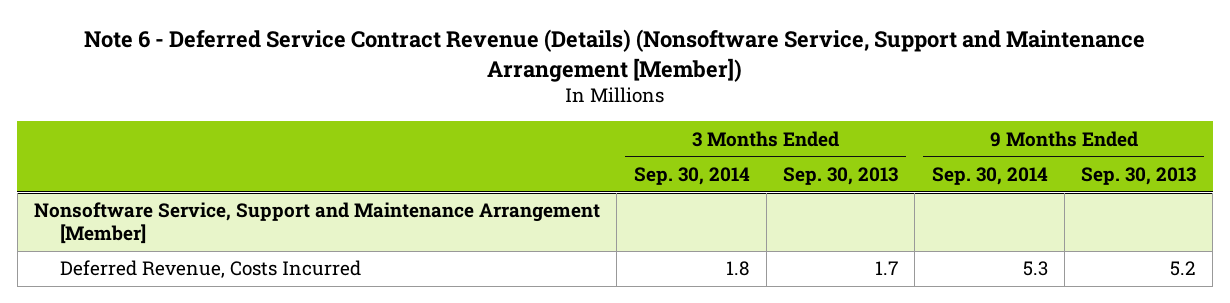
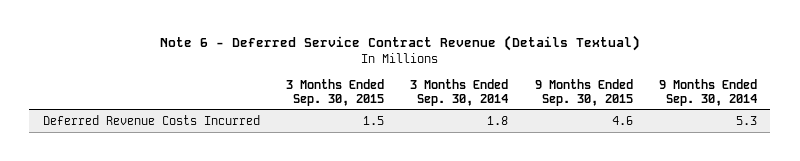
[84,29,1146,82] Note 6 - Deferred Service Contract Revenue (Details) (Nonsoftware Service, Support and Maintenance Arrangement [Member]) -> [159,35,640,52] Note 6 - Deferred Service Contract Revenue (Details Textual)
[783,167,899,186] Sep. 30, 2013 -> none
[1081,167,1197,186] Sep. 30, 2013 -> none
none -> [285,78,384,106] 3 Months Ended Sep. 30, 2015
none -> [534,78,633,106] 9 Months Ended Sep. 30, 2015
[34,202,601,245] Nonsoftware Service, Support and Maintenance Arrangement [Member] -> none
[60,260,362,279] Deferred Revenue, Costs Incurred -> [42,114,260,125] Deferred Revenue Costs Incurred

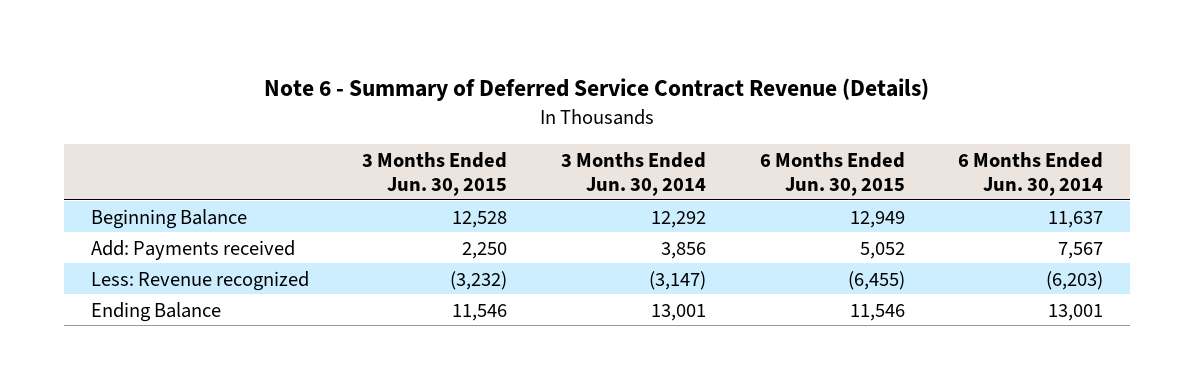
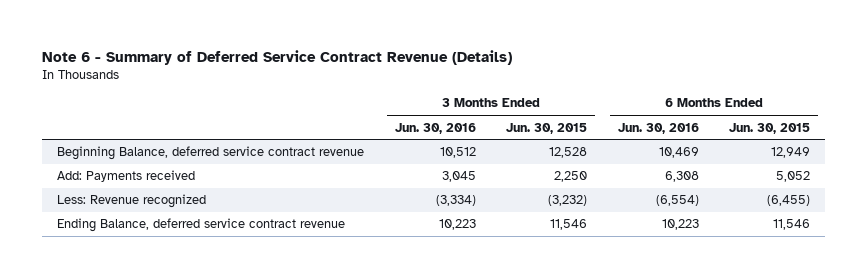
[560,151,706,196] 3 Months Ended Jun. 30, 2014 -> none
[958,151,1104,196] 6 Months Ended Jun. 30, 2014 -> none
none -> [394,122,476,134] Jun. 30, 2016
none -> [617,122,699,134] Jun. 30, 2016
[90,208,247,229] Beginning Balance -> [57,146,365,161] Beginning Balance, deferred service contract revenue
[90,301,221,322] Ending Balance -> [57,218,346,233] Ending Balance, deferred service contract revenue

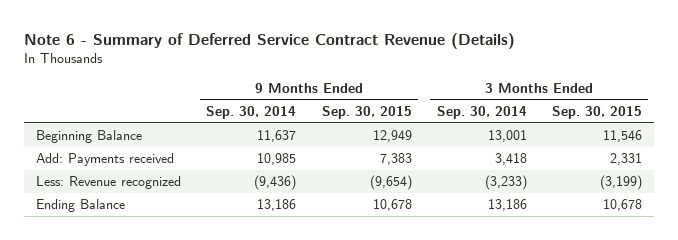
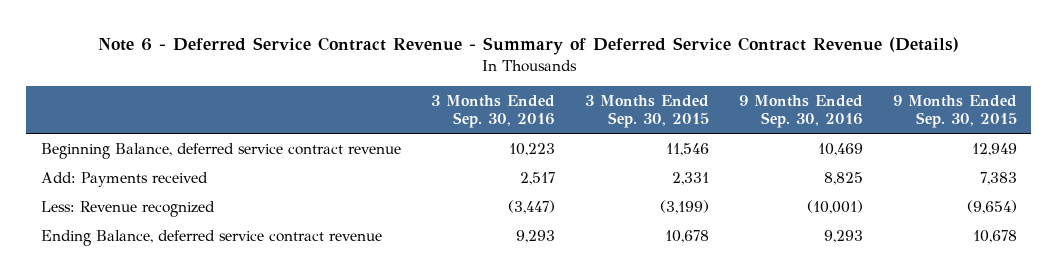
[23,32,515,49] Note 6 - Summary of Deferred Service Contract Revenue (Details) -> [97,37,959,56] Note 6 - Deferred Service Contract Revenue - Summary of Deferred Service Contract Revenue (Details)
[206,105,297,119] Sep. 30, 2014 -> none
[436,105,527,119] Sep. 30, 2014 -> none
none -> [431,94,556,129] 3 Months Ended Sep. 30, 2016
none -> [738,94,863,129] 9 Months Ended Sep. 30, 2016
[36,130,143,144] Beginning Balance -> [41,142,402,159] Beginning Balance, deferred service contract revenue
[36,199,126,213] Ending Balance -> [41,229,383,246] Ending Balance, deferred service contract revenue

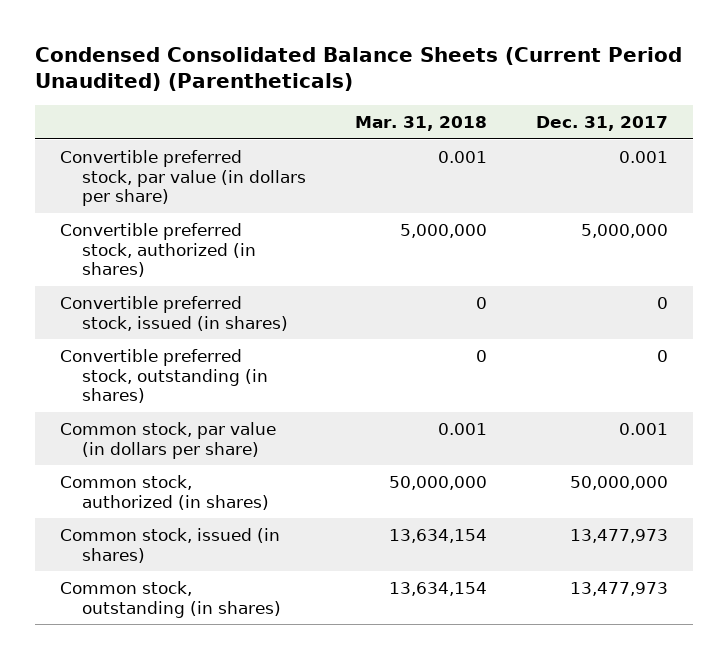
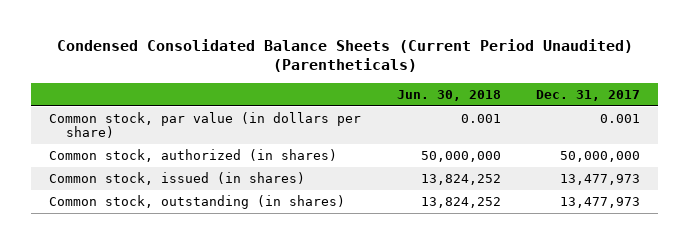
[355,116,488,132] Mar. 31, 2018 -> none
none -> [396,89,501,101] Jun. 30, 2018
[59,149,307,207] Convertible preferred stock, par value (in dollars per share) -> none
[59,222,257,278] Convertible preferred stock, authorized (in shares) -> none
[59,295,289,331] Convertible preferred stock, issued (in shares) -> none
[59,348,269,404] Convertible preferred stock, outstanding (in shares) -> none

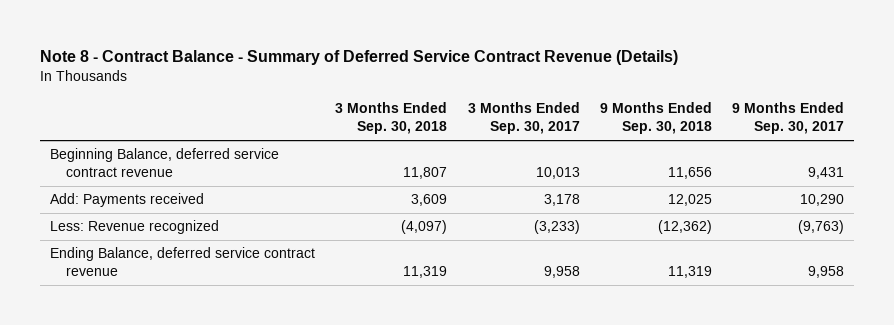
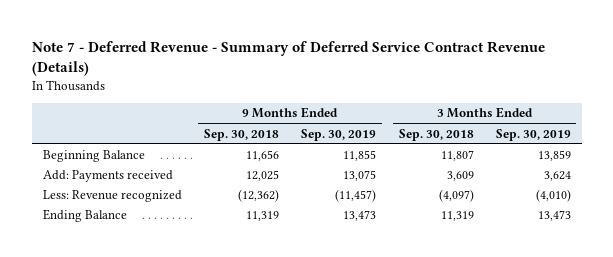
[40,49,679,65] Note 8 - Contract Balance - Summary of Deferred Service Contract Revenue (Details) -> [31,40,545,77] Note 7 - Deferred Revenue - Summary of Deferred Service Contract Revenue (Details)
[467,102,580,135] 3 Months Ended Sep. 30, 2017 -> none
[731,102,844,135] 9 Months Ended Sep. 30, 2017 -> none
none -> [301,128,377,141] Sep. 30, 2019
none -> [495,128,571,141] Sep. 30, 2019
[50,148,280,178] Beginning Balance, deferred service contract revenue -> [42,150,145,163] Beginning Balance
[50,247,316,277] Ending Balance, deferred service contract revenue -> [42,209,127,223] Ending Balance

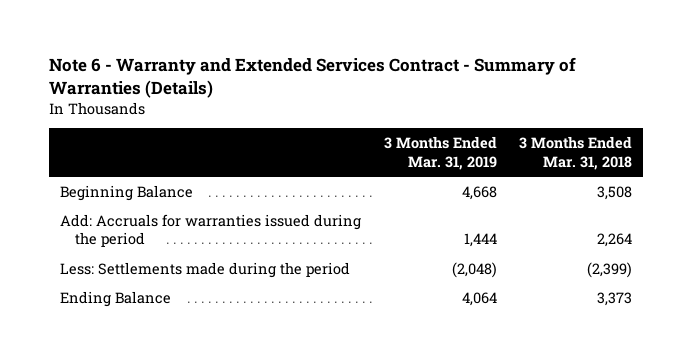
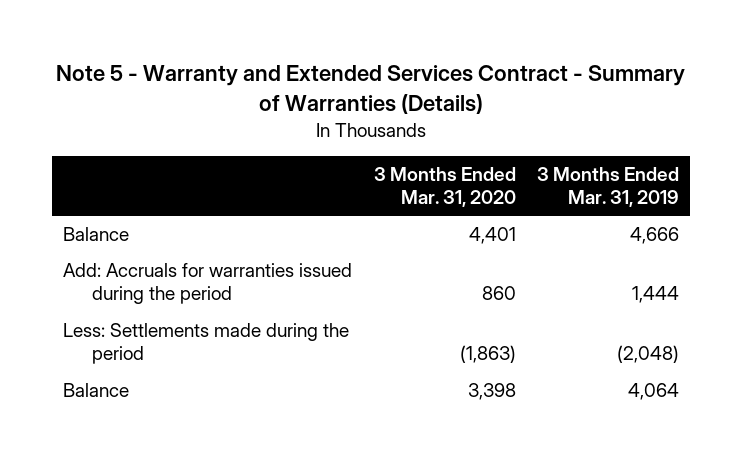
[48,57,576,99] Note 6 - Warranty and Extended Services Contract - Summary of Warranties (Details) -> [56,65,686,114] Note 5 - Warranty and Extended Services Contract - Summary of Warranties (Details)
[519,136,633,170] 3 Months Ended Mar. 31, 2018 -> none
none -> [373,166,516,208] 3 Months Ended Mar. 31, 2020
[60,184,194,201] Beginning Balance -> [62,226,129,241] Balance
[461,185,497,200] 4,668 -> [630,226,680,244] 4,666
[60,290,172,307] Ending Balance -> [62,382,129,397] Balance

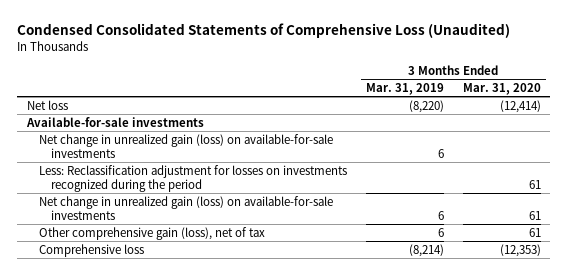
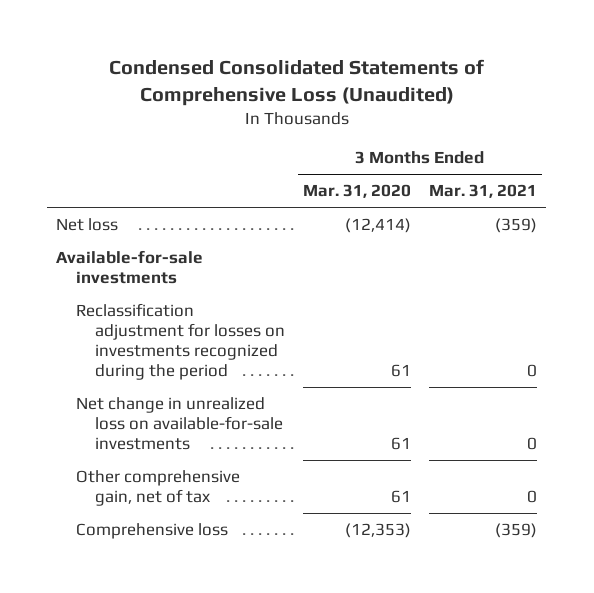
[365,82,444,95] Mar. 31, 2019 -> none
none -> [429,184,538,199] Mar. 31, 2021
[38,133,333,158] Net change in unrealized gain (loss) on available-for-sale investments -> none
[38,164,347,192] Less: Reclassification adjustment for losses on investments recognized during the period -> [75,303,285,381] Reclassification adjustment for losses on investments recognized during the period
[38,195,333,220] Net change in unrealized gain (loss) on available-for-sale investments -> [75,397,283,451] Net change in unrealized loss on available-for-sale investments
[38,226,265,240] Other comprehensive gain (loss), net of tax -> [75,470,240,507] Other comprehensive gain, net of tax

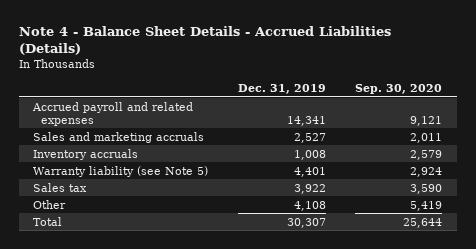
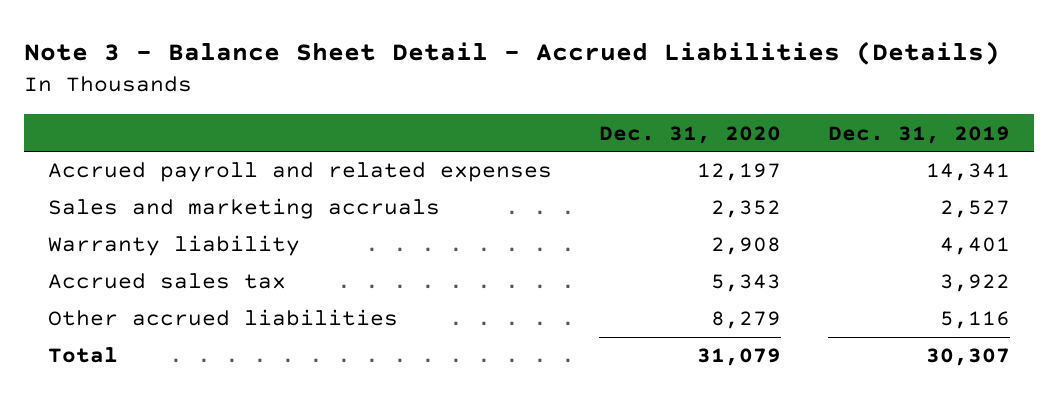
[18,25,391,56] Note 4 - Balance Sheet Details - Accrued Liabilities (Details) -> [23,40,1000,65] Note 3 - Balance Sheet Detail - Accrued Liabilities (Details)
[355,83,443,94] Sep. 30, 2020 -> none
none -> [598,125,781,144] Dec. 31, 2020
[33,148,139,160] Inventory accruals -> none
[33,165,209,177] Warranty liability (see Note 5) -> [47,235,300,257] Warranty liability
[33,182,88,192] Sales tax -> [47,273,286,290] Accrued sales tax
[33,199,67,209] Other -> [47,309,398,327] Other accrued liabilities
[293,200,326,211] 4,108 -> [940,311,1011,330] 5,116

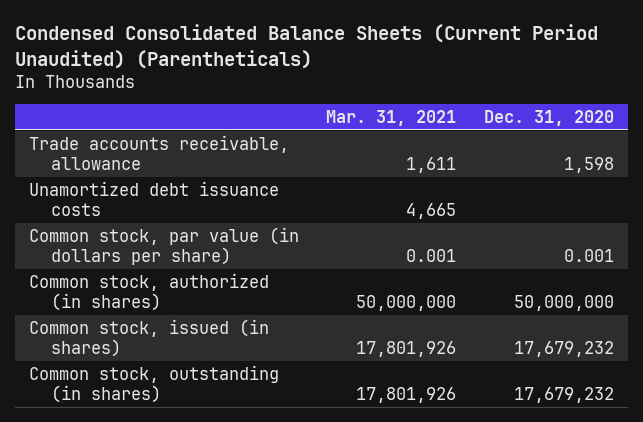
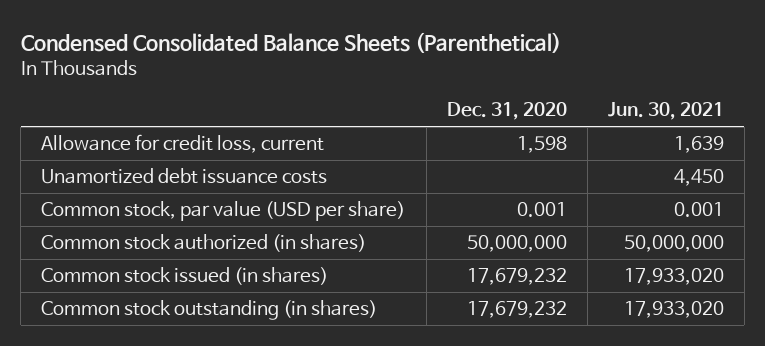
[14,24,598,69] Condensed Consolidated Balance Sheets (Current Period Unaudited) (Parentheticals) -> [20,31,561,53] Condensed Consolidated Balance Sheets (Parenthetical)
[326,109,457,126] Mar. 31, 2021 -> none
none -> [607,102,724,121] Jun. 30, 2021
[28,134,289,171] Trade accounts receivable, allowance -> [41,134,325,154] Allowance for credit loss, current
[28,226,299,266] Common stock, par value (in dollars per share) -> [41,201,406,222] Common stock, par value (USD per share)
[28,272,269,312] Common stock, authorized (in shares) -> [41,234,367,253] Common stock authorized (in shares)
[28,318,269,358] Common stock, issued (in shares) -> [41,267,329,286] Common stock issued (in shares)
[28,364,279,404] Common stock, outstanding (in shares) -> [41,300,378,321] Common stock outstanding (in shares)

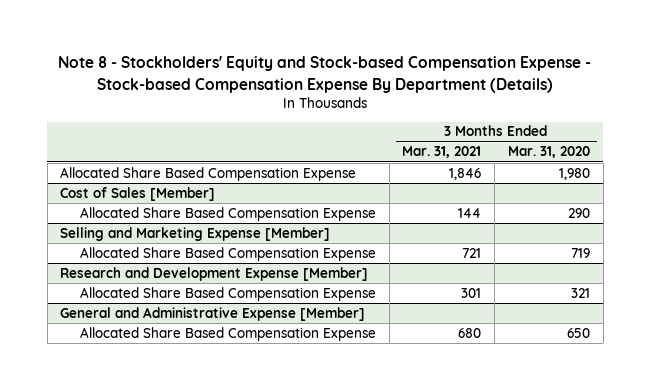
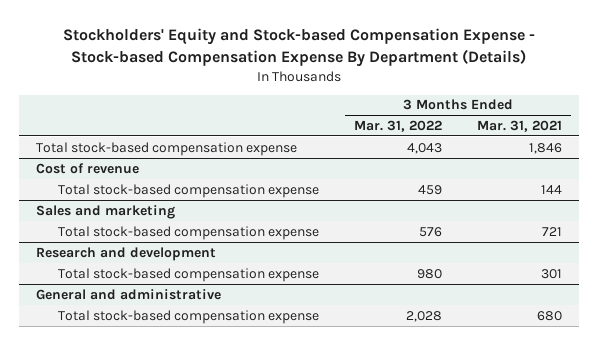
[58,56,592,93] Note 8 - Stockholders' Equity and Stock-based Compensation Expense - Stock-based Compensation Expense By Department (Details) -> [63,28,536,68] Stockholders' Equity and Stock-based Compensation Expense - Stock-based Compensation Expense By Department (Details)
[508,146,591,159] Mar. 31, 2020 -> none
none -> [354,120,443,133] Mar. 31, 2022
[60,166,357,181] Allocated Share Based Compensation Expense -> [36,141,298,156] Total stock-based compensation expense
[60,186,216,201] Cost of Sales [Member] -> [36,162,140,174] Cost of revenue
[79,206,376,221] Allocated Share Based Compensation Expense -> [58,183,320,198] Total stock-based compensation expense
[60,226,331,241] Selling and Marketing Expense [Member] -> [36,204,176,219] Sales and marketing
[79,246,376,261] Allocated Share Based Compensation Expense -> [58,225,320,240] Total stock-based compensation expense
[60,266,369,281] Research and Development Expense [Member] -> [36,246,217,261] Research and development
[79,286,376,301] Allocated Share Based Compensation Expense -> [58,267,320,282] Total stock-based compensation expense
[60,306,366,321] General and Administrative Expense [Member] -> [36,288,222,300] General and administrative
[79,326,376,341] Allocated Share Based Compensation Expense -> [58,309,320,324] Total stock-based compensation expense

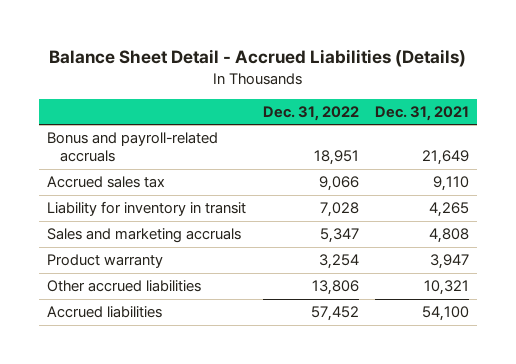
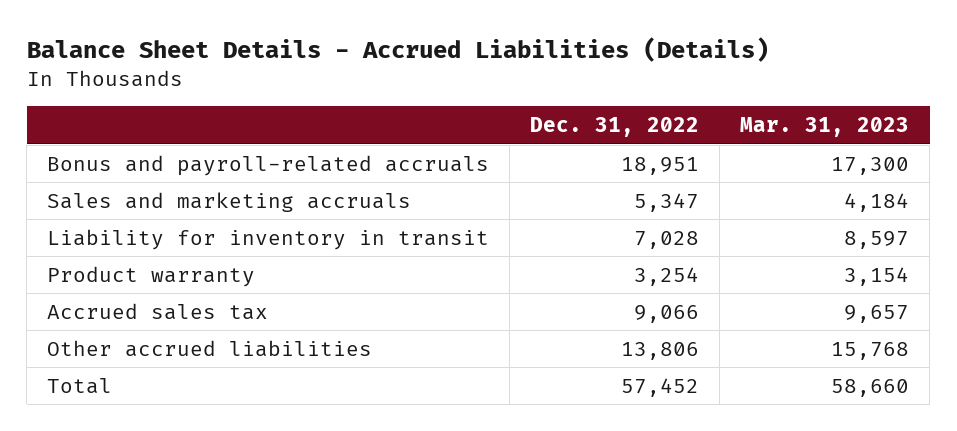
[49,48,467,67] Balance Sheet Detail - Accrued Liabilities (Details) -> [26,37,769,63] Balance Sheet Details - Accrued Liabilities (Details)
[374,105,469,121] Dec. 31, 2021 -> none
none -> [740,117,910,138] Mar. 31, 2023
[47,201,247,217] Liability for inventory in transit -> [47,228,490,250] Liability for inventory in transit
[47,176,166,189] Accrued sales tax -> [47,302,269,320] Accrued sales tax
[47,306,163,319] Accrued liabilities -> [47,377,113,394] Total

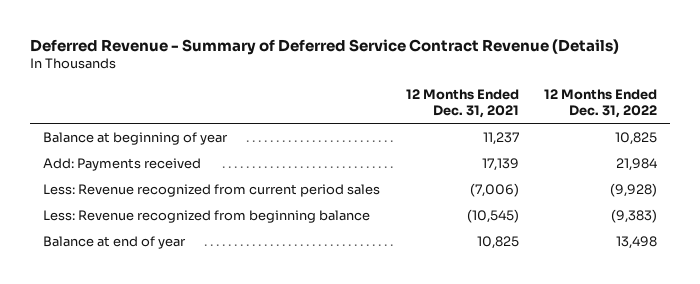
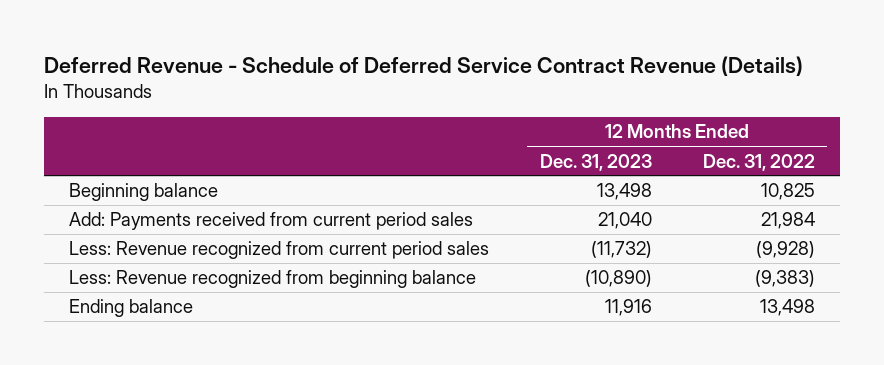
[30,38,620,55] Deferred Revenue - Summary of Deferred Service Contract Revenue (Details) -> [43,56,803,77] Deferred Revenue - Schedule of Deferred Service Contract Revenue (Details)
[405,88,519,118] 12 Months Ended Dec. 31, 2021 -> none
none -> [539,153,652,171] Dec. 31, 2023
[43,131,229,145] Balance at beginning of year -> [69,183,219,202] Beginning balance
[43,157,202,171] Add: Payments received -> [69,212,474,231] Add: Payments received from current period sales
[43,235,187,249] Balance at end of year -> [69,299,194,318] Ending balance

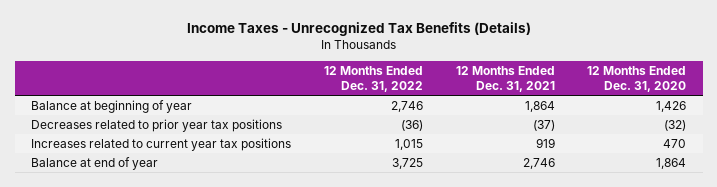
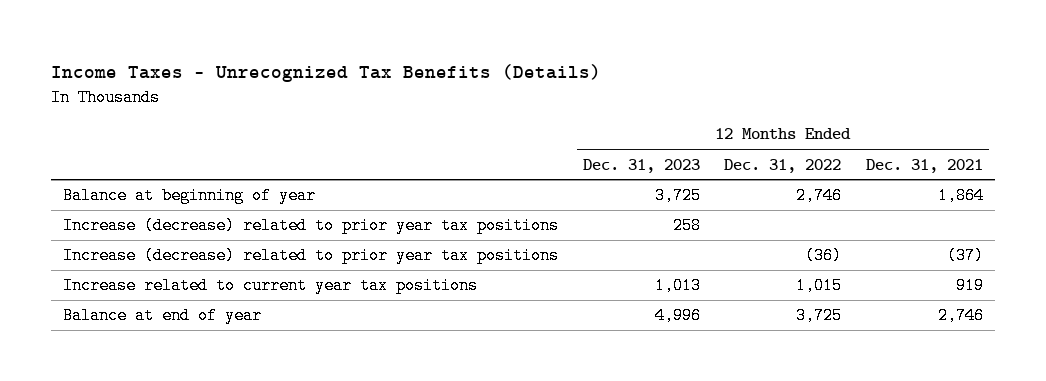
[587,65,687,92] 12 Months Ended Dec. 31, 2020 -> none
none -> [582,158,700,173] Dec. 31, 2023
none -> [63,217,560,235] Increase (decrease) related to prior year tax positions
[30,118,282,132] Decreases related to prior year tax positions -> [63,247,560,265] Increase (decrease) related to prior year tax positions
[30,137,291,151] Increases related to current year tax positions -> [63,277,479,295] Increase related to current year tax positions

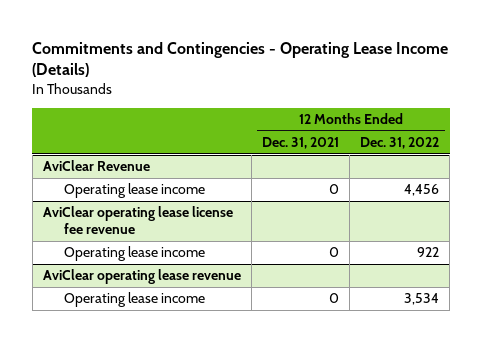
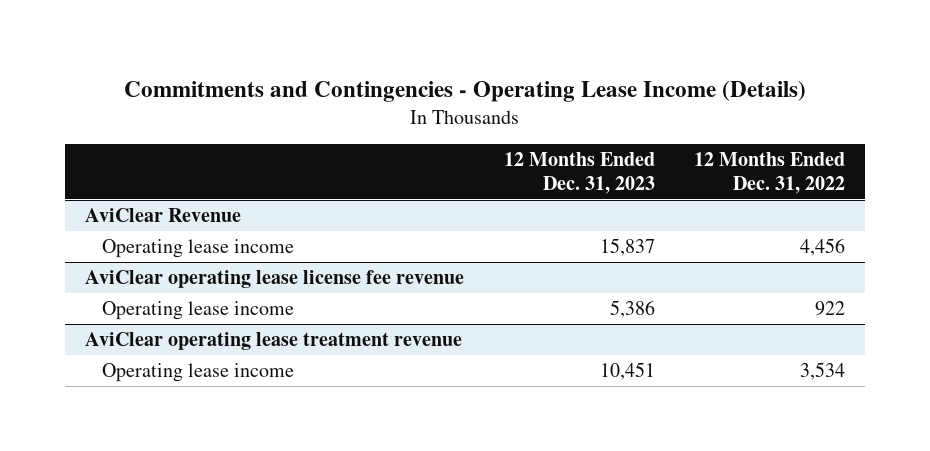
[262,137,340,150] Dec. 31, 2021 -> none
none -> [503,152,655,195] 12 Months Ended Dec. 31, 2023
[42,269,241,285] AviClear operating lease revenue -> [85,331,463,350] AviClear operating lease treatment revenue

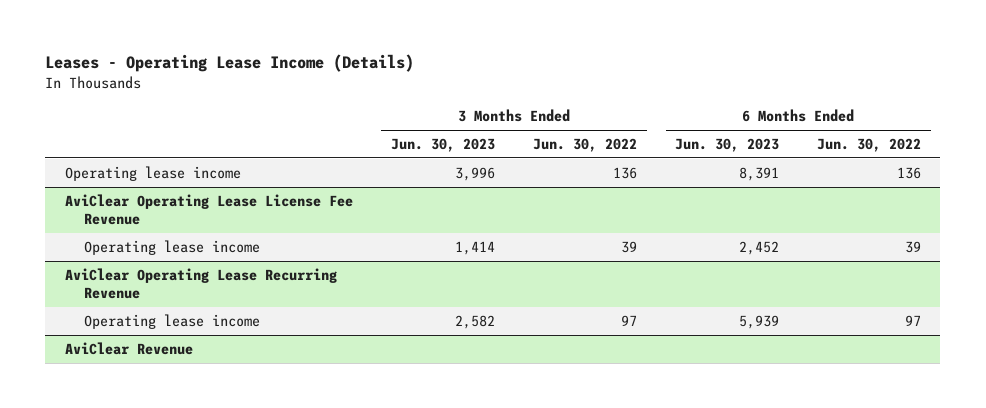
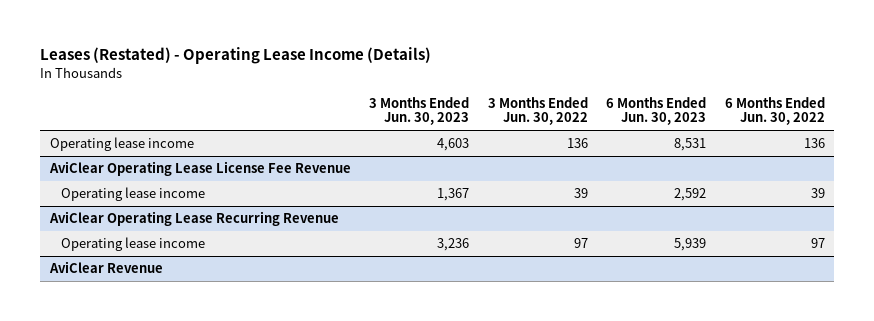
[45,54,415,73] Leases - Operating Lease Income (Details) -> [40,47,432,65] Leases (Restated) - Operating Lease Income (Details)
[454,167,495,182] 3,996 -> [437,138,470,152] 4,603
[739,167,780,182] 8,391 -> [674,138,707,152] 8,531
[454,241,495,256] 1,414 -> [437,188,470,202] 1,367
[739,241,780,256] 2,452 -> [674,188,707,202] 2,592
[454,315,495,330] 2,582 -> [437,238,470,252] 3,236

